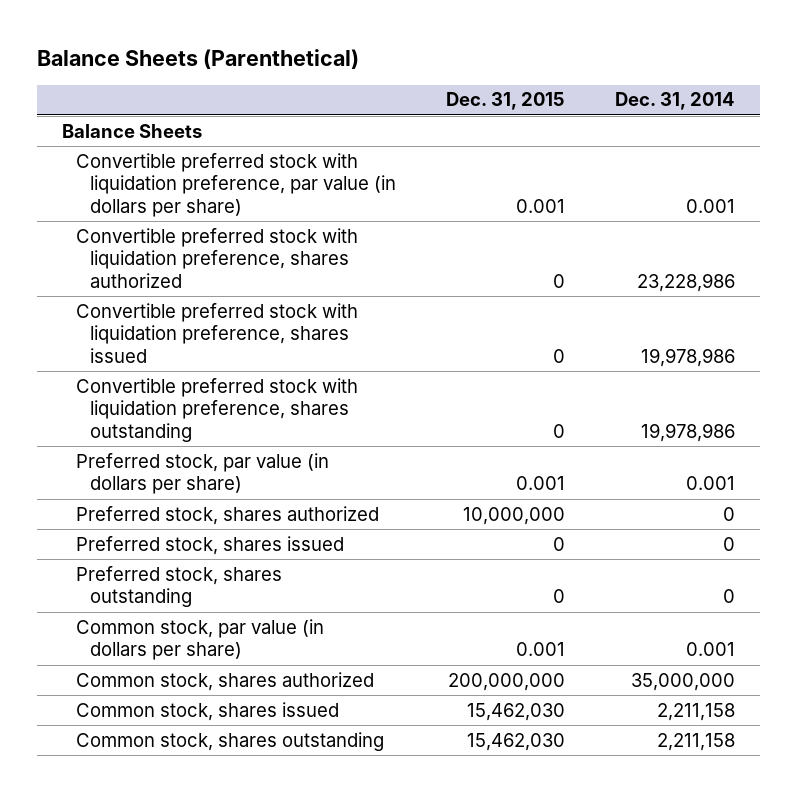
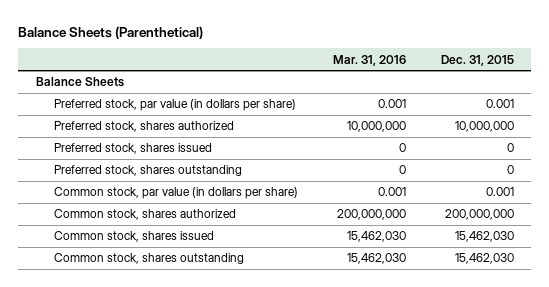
[615,92,736,111] Dec. 31, 2014 -> none
none -> [332,54,406,66] Mar. 31, 2016
[76,152,397,217] Convertible preferred stock with liquidation preference, par value (in dollars per share) -> none
[76,227,359,288] Convertible preferred stock with liquidation preference, shares authorized -> none
[76,302,359,363] Convertible preferred stock with liquidation preference, shares issued -> none
[76,377,359,442] Convertible preferred stock with liquidation preference, shares outstanding -> none

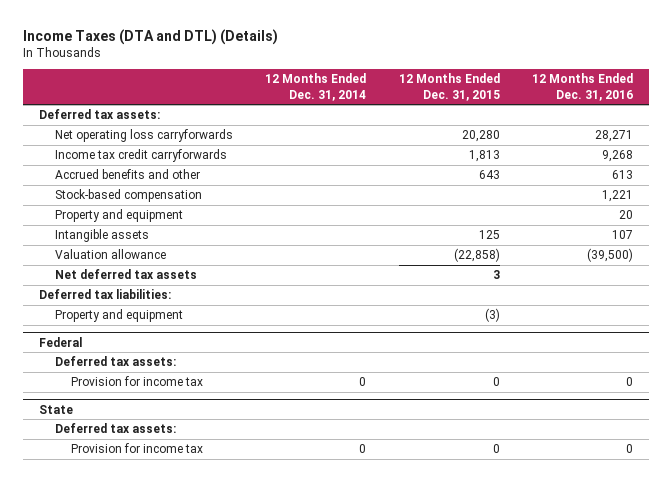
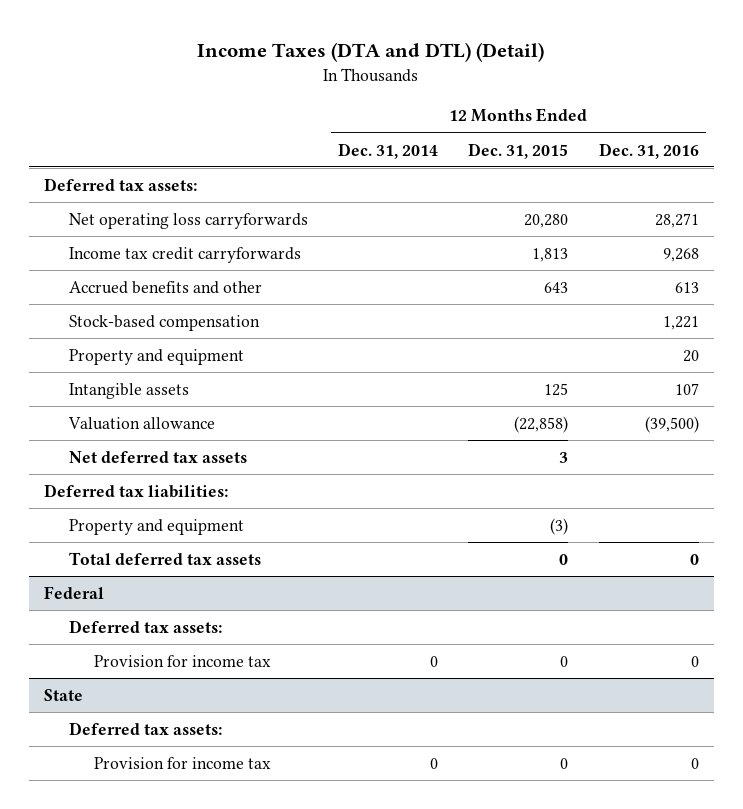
[22,29,278,46] Income Taxes (DTA and DTL) (Details) -> [197,41,545,62] Income Taxes (DTA and DTL) (Detail)
none -> [69,551,262,565] Total deferred tax assets

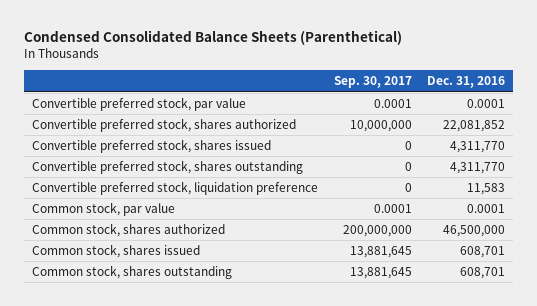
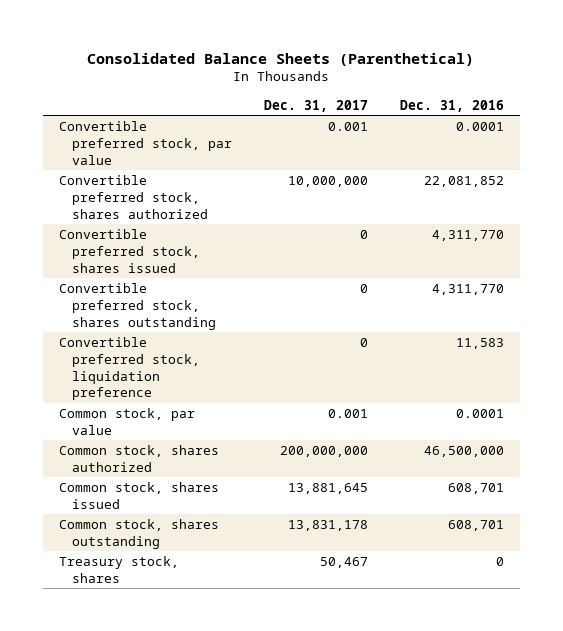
[23,30,402,46] Condensed Consolidated Balance Sheets (Parenthetical) -> [87,52,475,66] Consolidated Balance Sheets (Parenthetical)
[333,76,412,89] Sep. 30, 2017 -> none
none -> [263,99,368,112] Dec. 31, 2017
none -> [59,555,180,583] Treasury stock, shares

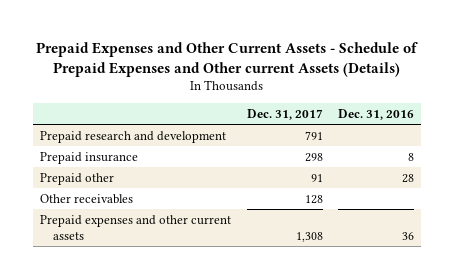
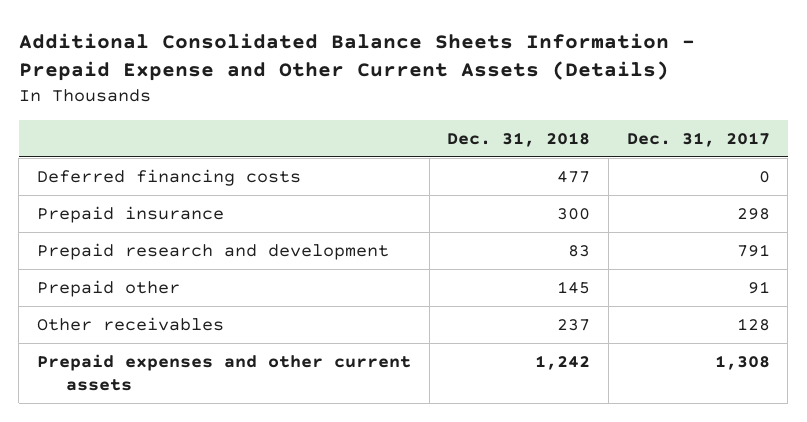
[36,41,419,77] Prepaid Expenses and Other Current Assets - Schedule of Prepaid Expenses and Other current Assets (Details) -> [18,32,695,82] Additional Consolidated Balance Sheets Information - Prepaid Expense and Other Current Assets (Details)
[337,108,414,120] Dec. 31, 2016 -> none
none -> [447,131,591,147] Dec. 31, 2018
none -> [37,168,302,186] Deferred financing costs
[40,130,227,143] Prepaid research and development -> [37,242,390,260] Prepaid research and development

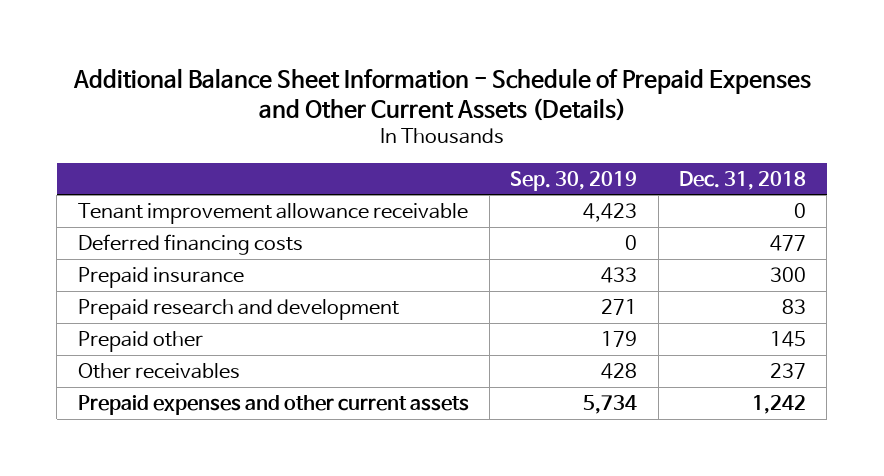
[18,32,695,82] Additional Consolidated Balance Sheets Information - Prepaid Expense and Other Current Assets (Details) -> [72,67,811,122] Additional Balance Sheet Information - Schedule of Prepaid Expenses and Other Current Assets (Details)
[626,131,770,147] Dec. 31, 2017 -> none
none -> [510,170,638,191] Sep. 30, 2019
none -> [77,202,468,224] Tenant improvement allowance receivable

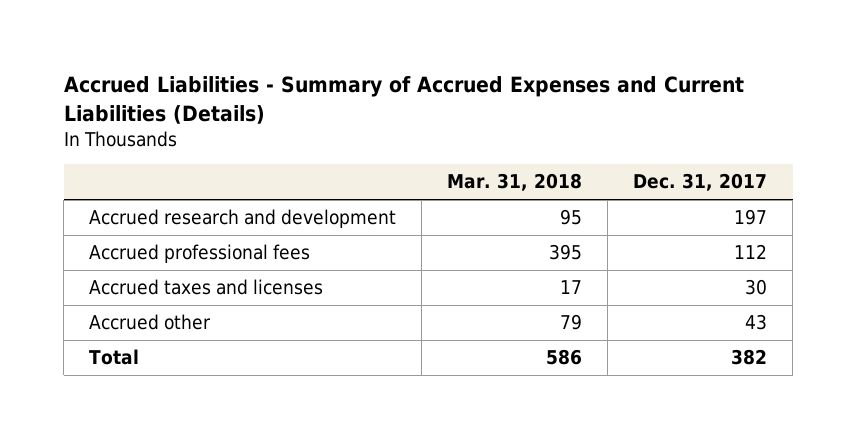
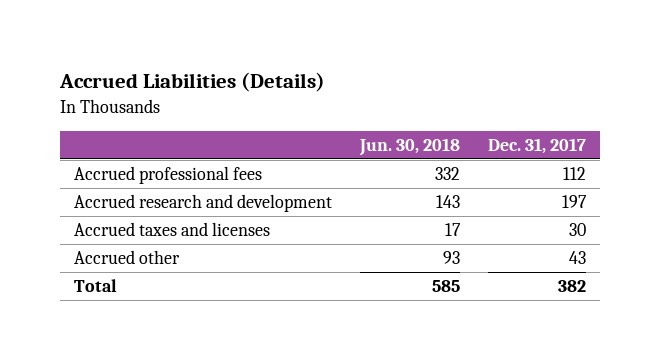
[63,76,744,124] Accrued Liabilities - Summary of Accrued Expenses and Current Liabilities (Details) -> [58,72,325,93] Accrued Liabilities (Details)
[447,173,583,192] Mar. 31, 2018 -> none
none -> [358,138,460,157] Jun. 30, 2018
[89,209,397,229] Accrued research and development -> [73,194,332,213] Accrued research and development

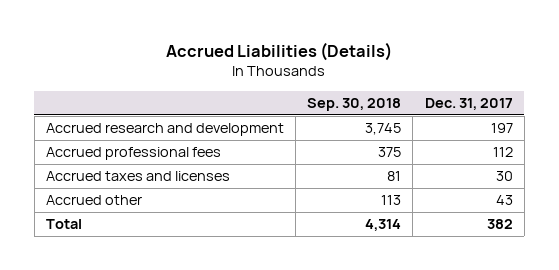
[358,138,460,157] Jun. 30, 2018 -> none
none -> [307,98,402,112] Sep. 30, 2018
[73,166,262,185] Accrued professional fees -> [46,147,222,161] Accrued professional fees

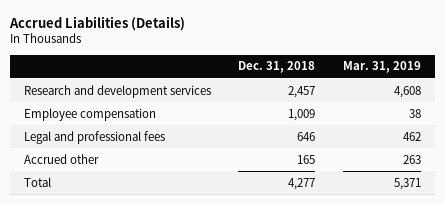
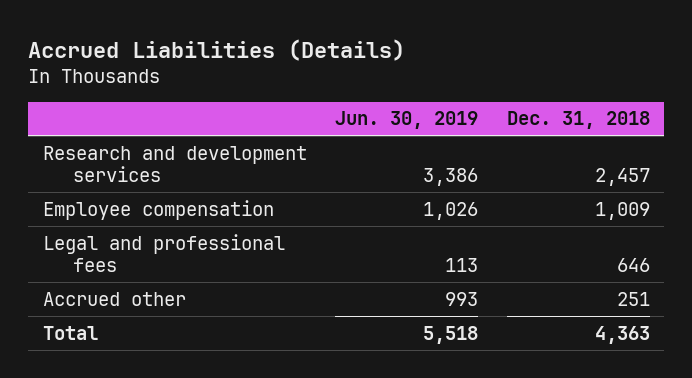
[342,61,421,74] Mar. 31, 2019 -> none
none -> [335,111,479,130] Jun. 30, 2019
[297,154,316,164] 165 -> [616,291,650,306] 251
[288,177,316,190] 4,277 -> [594,325,650,344] 4,363

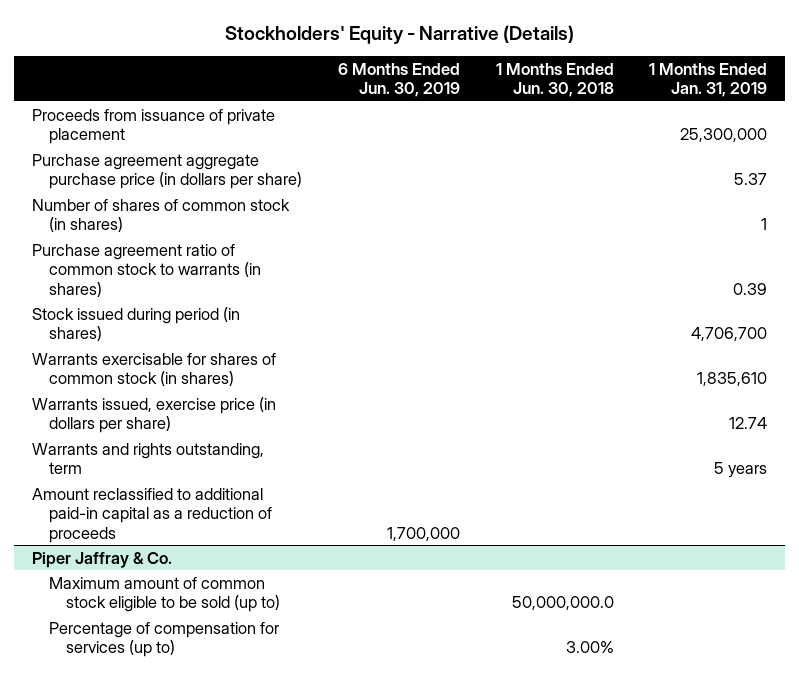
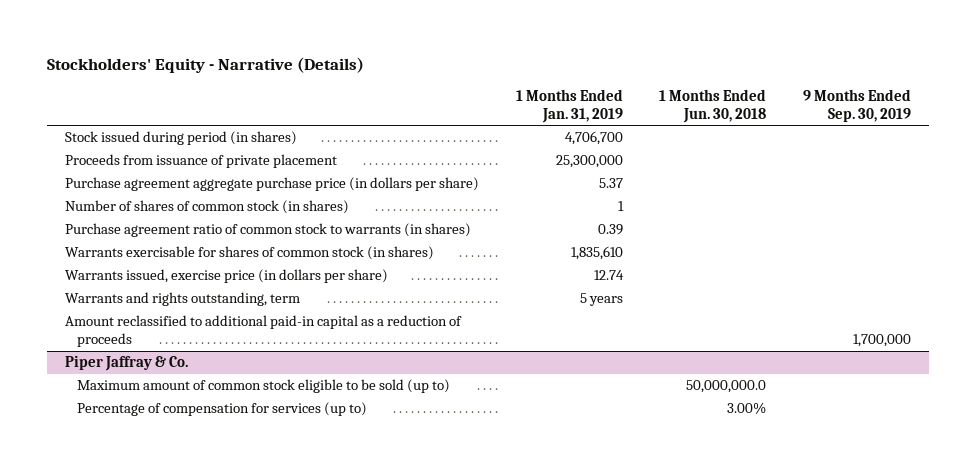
[337,62,460,98] 6 Months Ended Jun. 30, 2019 -> none
none -> [802,88,911,122] 9 Months Ended Sep. 30, 2019
[31,306,240,342] Stock issued during period (in shares) -> [65,131,298,146] Stock issued during period (in shares)

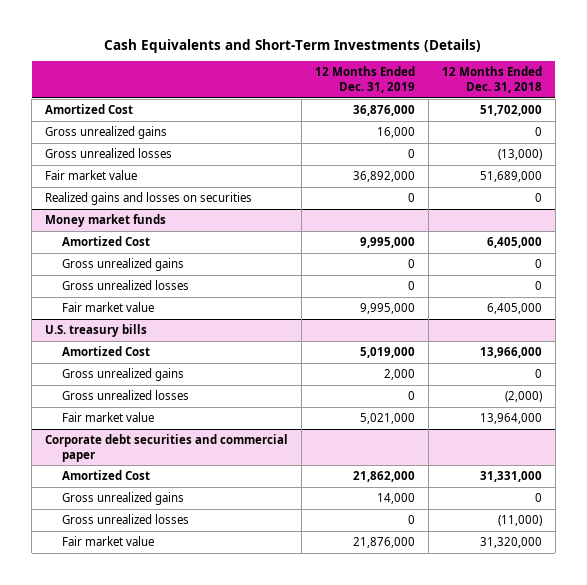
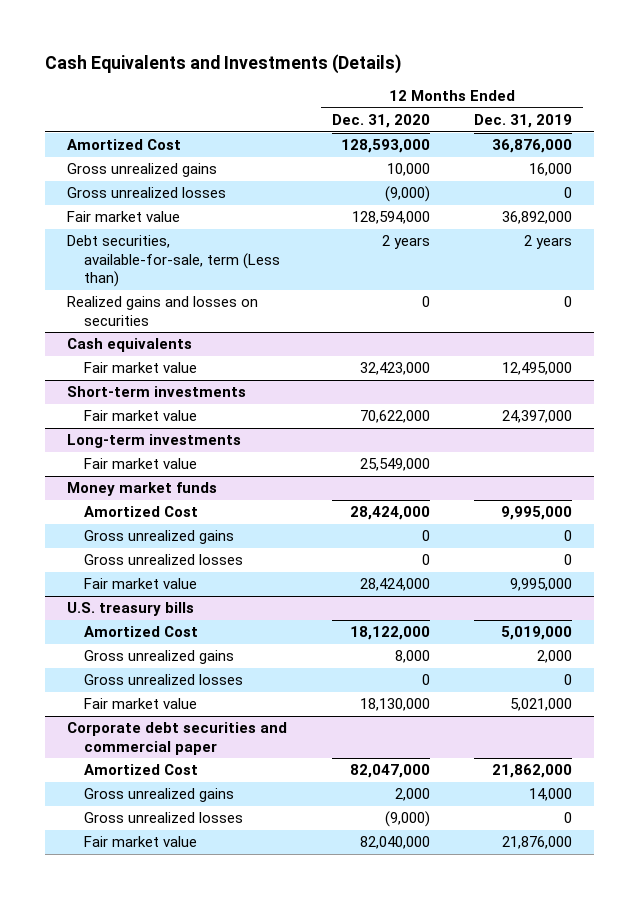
[104,38,482,53] Cash Equivalents and Short-Term Investments (Details) -> [45,53,402,74] Cash Equivalents and Investments (Details)
[441,66,542,93] 12 Months Ended Dec. 31, 2018 -> none
none -> [331,114,430,129] Dec. 31, 2020
none -> [67,235,281,287] Debt securities, available-for-sale, term (Less than)
none -> [67,338,193,353] Cash equivalents
none -> [84,362,198,374] Fair market value
none -> [67,386,247,398] Short-term investments
none -> [84,410,198,422] Fair market value
none -> [67,434,242,449] Long-term investments
none -> [84,458,198,470] Fair market value

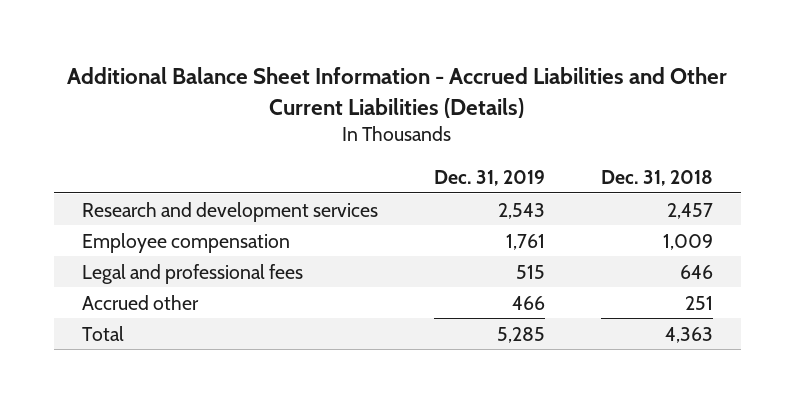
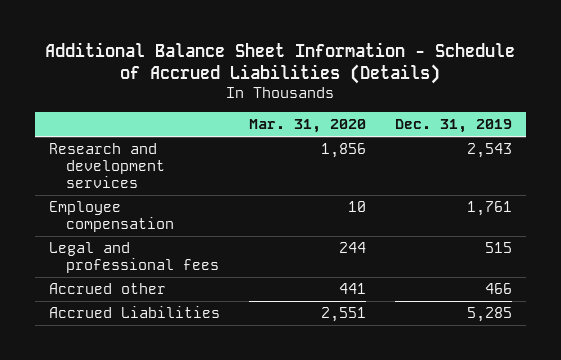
[67,67,728,118] Additional Balance Sheet Information - Accrued Liabilities and Other Current Liabilities (Details) -> [45,41,516,84] Additional Balance Sheet Information - Schedule of Accrued Liabilities (Details)
[600,169,713,186] Dec. 31, 2018 -> none
none -> [248,119,366,134] Mar. 31, 2020
[81,325,124,341] Total -> [49,305,221,318] Accrued Liabilities

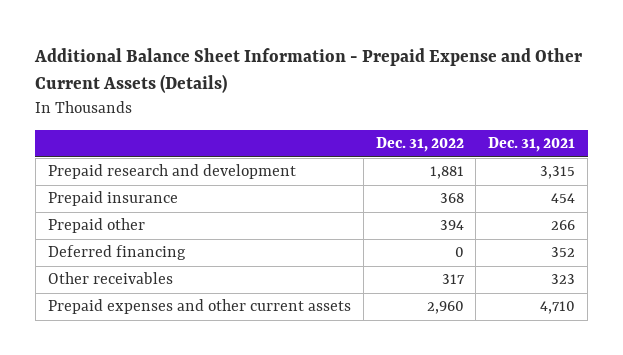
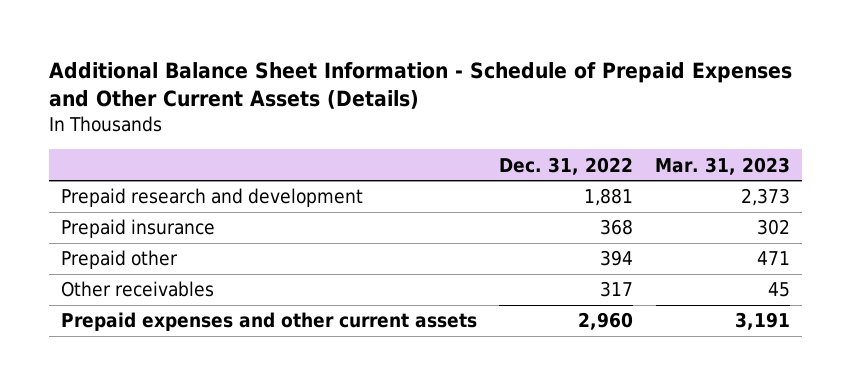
[34,48,583,94] Additional Balance Sheet Information - Prepaid Expense and Other Current Assets (Details) -> [49,61,793,110] Additional Balance Sheet Information - Schedule of Prepaid Expenses and Other Current Assets (Details)
[488,137,576,153] Dec. 31, 2021 -> none
none -> [655,156,791,175] Mar. 31, 2023
[47,245,186,261] Deferred financing -> none

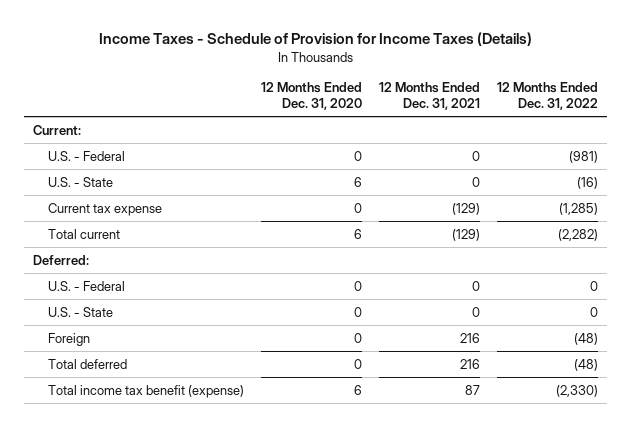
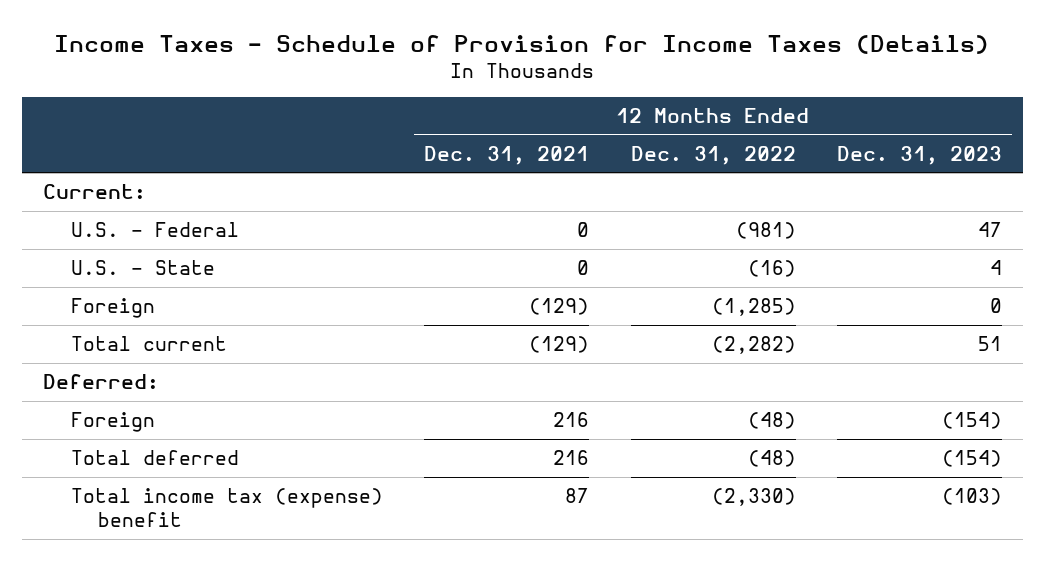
[261,81,363,110] 12 Months Ended Dec. 31, 2020 -> none
none -> [836,145,1002,165] Dec. 31, 2023
[48,202,163,216] Current tax expense -> [70,298,155,319] Foreign
[48,280,126,291] U.S. - Federal -> none
[48,306,114,317] U.S. - State -> none
[48,384,245,398] Total income tax benefit (expense) -> [70,488,383,528] Total income tax (expense) benefit

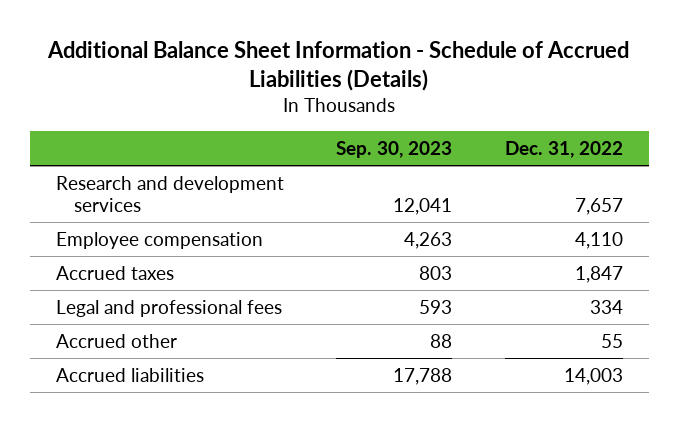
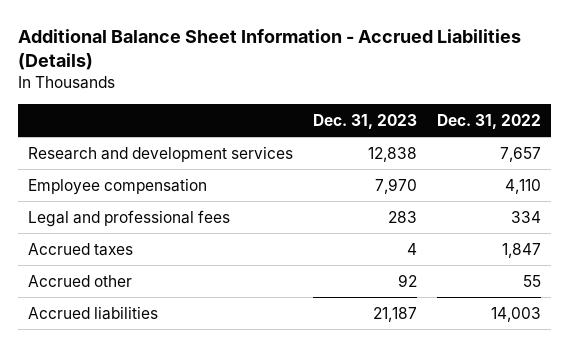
[47,41,630,92] Additional Balance Sheet Information - Schedule of Accrued Liabilities (Details) -> [18,28,522,70] Additional Balance Sheet Information - Accrued Liabilities (Details)
[336,140,453,158] Sep. 30, 2023 -> none
none -> [312,113,417,129] Dec. 31, 2023
[55,265,174,280] Accrued taxes -> [28,242,134,256] Accrued taxes

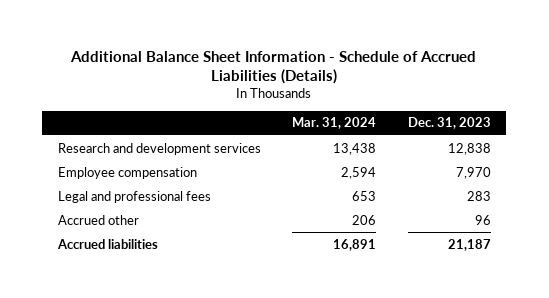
[18,28,522,70] Additional Balance Sheet Information - Accrued Liabilities (Details) -> [70,50,477,85] Additional Balance Sheet Information - Schedule of Accrued Liabilities (Details)
[436,113,541,129] Dec. 31, 2022 -> none
none -> [292,117,377,130] Mar. 31, 2024
[28,242,134,256] Accrued taxes -> none
[397,273,417,287] 92 -> [474,214,491,225] 96

